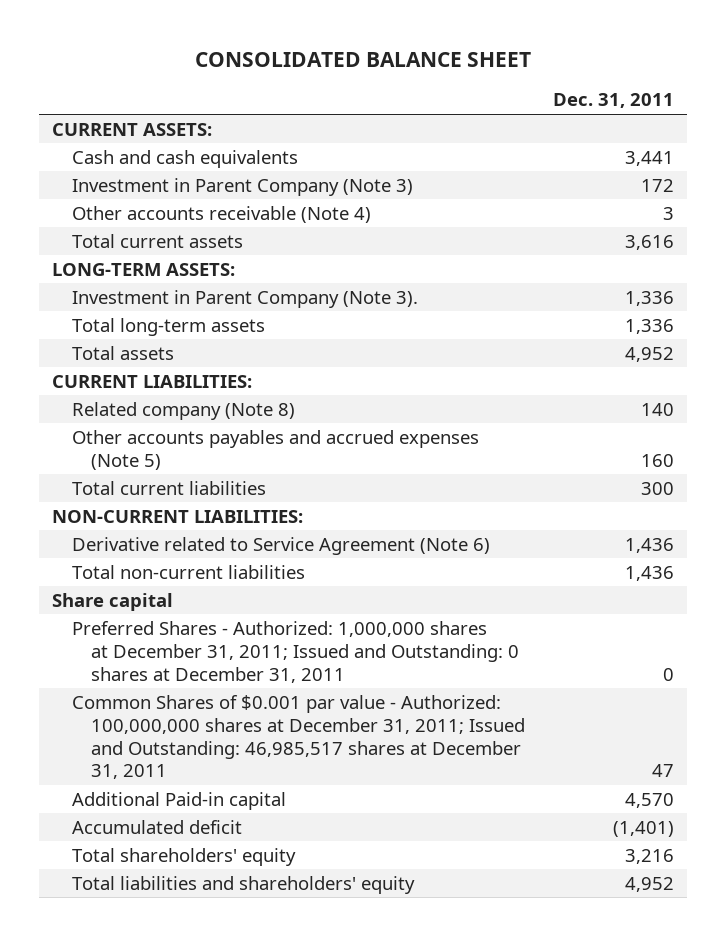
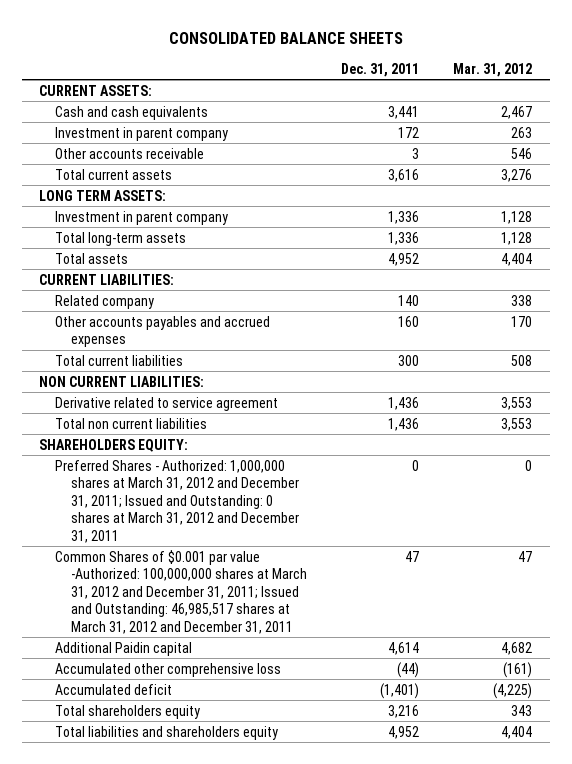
[194,52,531,68] CONSOLIDATED BALANCE SHEET -> [168,31,403,44] CONSOLIDATED BALANCE SHEETS
none -> [453,62,533,77] Mar. 31, 2012
[71,177,413,196] Investment in Parent Company (Note 3) -> [54,126,228,141] Investment in parent company
[71,205,371,223] Other accounts receivable (Note 4) -> [54,147,204,159] Other accounts receivable
[52,262,236,276] LONG-TERM ASSETS: -> [39,189,167,201] LONG TERM ASSETS:
[71,289,418,308] Investment in Parent Company (Note 3). -> [54,210,228,225] Investment in parent company
[71,401,295,420] Related company (Note 8) -> [54,294,154,309] Related company
[71,429,479,470] Other accounts payables and accrued expenses (Note 5) -> [54,315,270,348] Other accounts payables and accrued expenses
[52,592,174,611] Share capital -> none
[52,509,304,523] NON-CURRENT LIABILITIES: -> [39,375,205,387] NON CURRENT LIABILITIES:
[71,536,490,555] Derivative related to Service Agreement (Note 6) -> [54,396,278,411] Derivative related to service agreement
[71,564,305,579] Total non-current liabilities -> [54,417,207,429] Total non current liabilities
none -> [39,438,189,452] SHAREHOLDERS EQUITY:
[71,620,520,683] Preferred Shares - Authorized: 1,000,000 shares at December 31, 2011; Issued and Outstanding: 0 shares at December 31, 2011 -> [54,459,299,543] Preferred Shares - Authorized: 1,000,000 shares at March 31, 2012 and December 31, 2011; Issued and Outstanding: 0 shares at March 31, 2012 and December 31, 2011
[71,694,526,780] Common Shares of $0.001 par value - Authorized: 100,000,000 shares at December 31, 2011; Issued and Outstanding: 46,985,517 shares at December 31, 2011 -> [54,549,307,634] Common Shares of $0.001 par value -Authorized: 100,000,000 shares at March 31, 2012 and December 31, 2011; Issued and Outstanding: 46,985,517 shares at March 31, 2012 and December 31, 2011
[71,791,286,810] Additional Paid-in capital -> [54,641,192,656] Additional Paidin capital
[624,792,674,808] 4,570 -> [387,641,419,655] 4,614
none -> [54,662,281,677] Accumulated other comprehensive loss
[71,847,296,866] Total shareholders' equity -> [54,704,200,719] Total shareholders equity
[71,875,415,894] Total liabilities and shareholders' equity -> [54,725,278,740] Total liabilities and shareholders equity

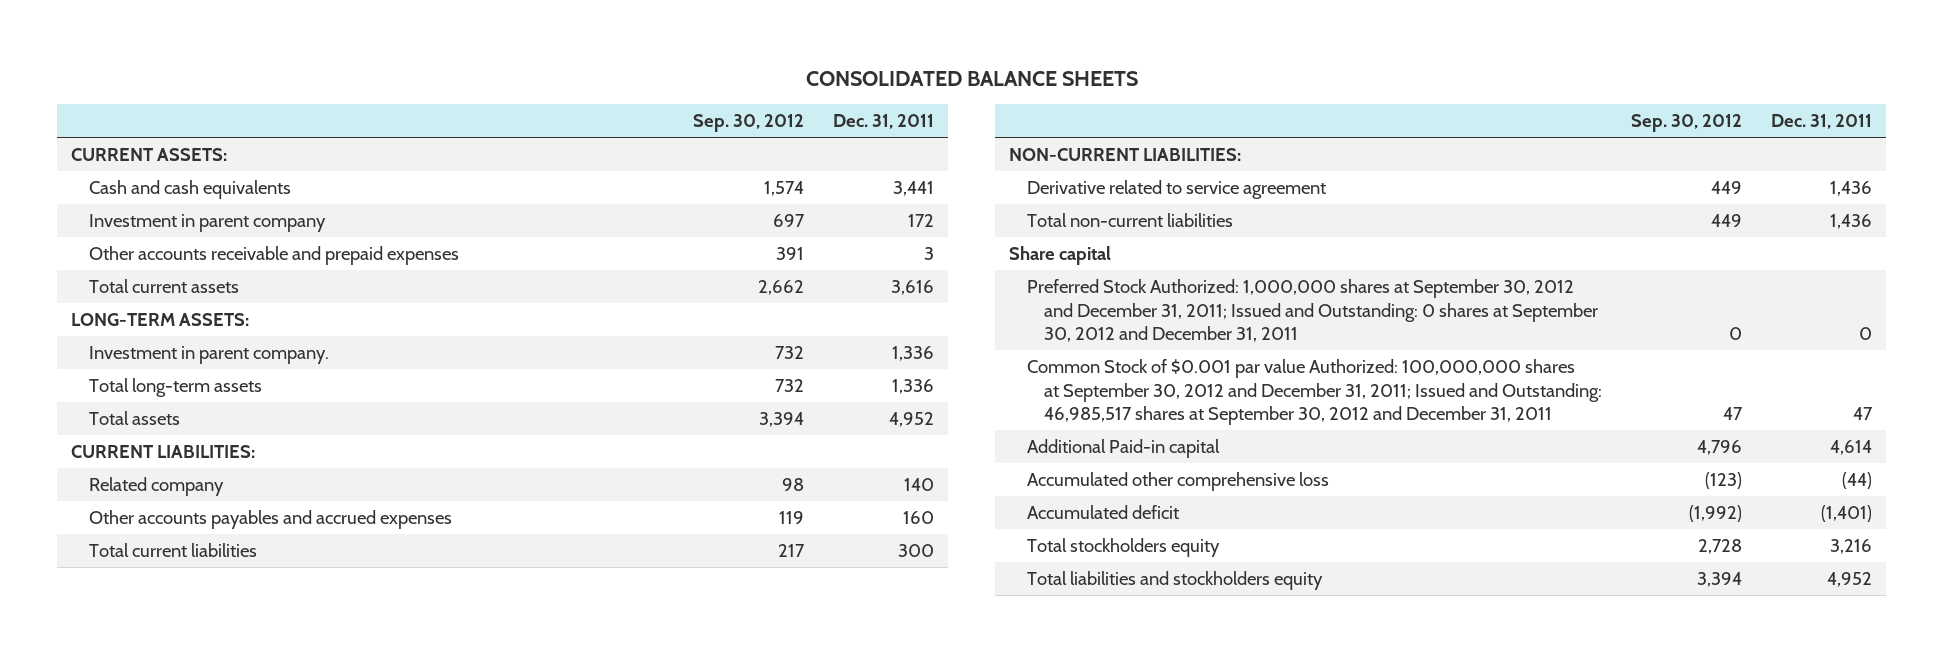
[453,62,533,77] Mar. 31, 2012 -> none
none -> [693,114,805,133] Sep. 30, 2012
[54,147,204,159] Other accounts receivable -> [89,245,460,265] Other accounts receivable and prepaid expenses
[39,189,167,201] LONG TERM ASSETS: -> [71,312,250,326] LONG-TERM ASSETS:
[54,210,228,225] Investment in parent company -> [89,345,330,364] Investment in parent company.
[39,375,205,387] NON CURRENT LIABILITIES: -> [1008,147,1241,161] NON-CURRENT LIABILITIES:
[39,438,189,452] SHAREHOLDERS EQUITY: -> none
[54,417,207,429] Total non current liabilities -> [1026,212,1233,227] Total non-current liabilities
none -> [1008,245,1111,265] Share capital
[54,459,299,543] Preferred Shares - Authorized: 1,000,000 shares at March 31, 2012 and December 31, 2011; Issued and Outstanding: 0 shares at March 31, 2012 and December 31, 2011 -> [1026,278,1599,343] Preferred Stock Authorized: 1,000,000 shares at September 30, 2012 and December 31, 2011; Issued and Outstanding: 0 shares at September 30, 2012 and December 31, 2011
[54,549,307,634] Common Shares of $0.001 par value -Authorized: 100,000,000 shares at March 31, 2012 and December 31, 2011; Issued and Outstanding: 46,985,517 shares at March 31, 2012 and December 31, 2011 -> [1026,358,1603,426] Common Stock of $0.001 par value Authorized: 100,000,000 shares at September 30, 2012 and December 31, 2011; Issued and Outstanding: 46,985,517 shares at September 30, 2012 and December 31, 2011
[54,641,192,656] Additional Paidin capital -> [1026,438,1220,458] Additional Paid-in capital
[54,704,200,719] Total shareholders equity -> [1026,537,1220,557] Total stockholders equity
[54,725,278,740] Total liabilities and shareholders equity -> [1026,570,1323,590] Total liabilities and stockholders equity

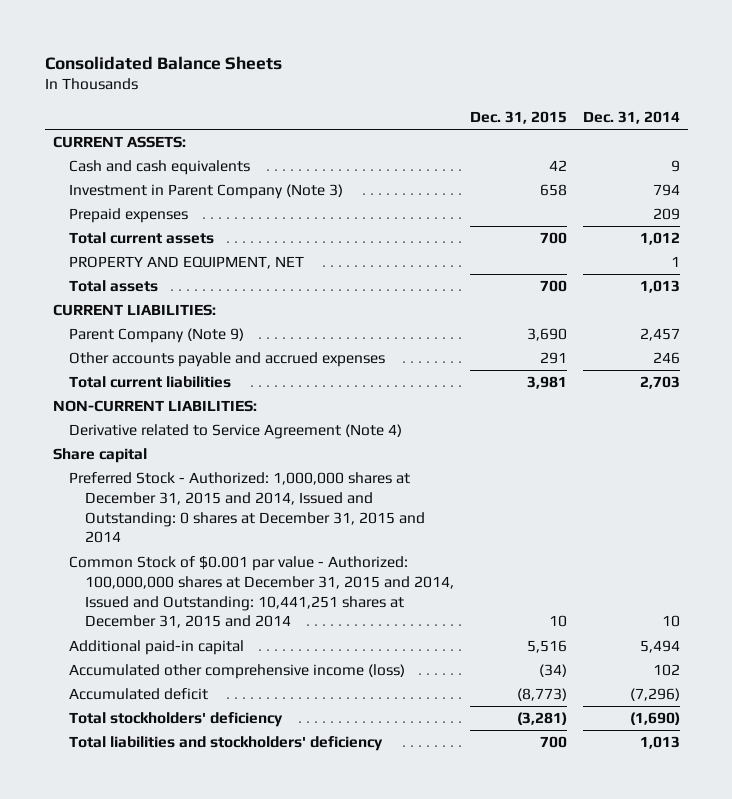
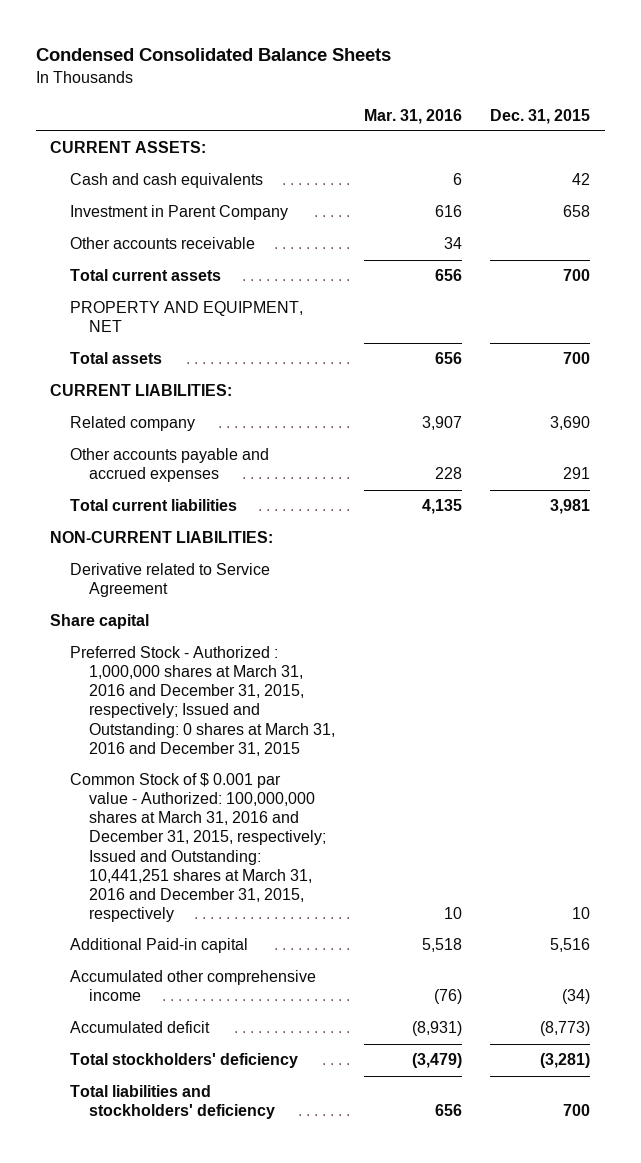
[44,55,282,70] Consolidated Balance Sheets -> [35,48,391,62] Condensed Consolidated Balance Sheets
[582,110,680,124] Dec. 31, 2014 -> none
none -> [363,108,462,124] Mar. 31, 2016
[68,208,188,224] Prepaid expenses -> none
[68,184,343,200] Investment in Parent Company (Note 3) -> [69,205,288,221] Investment in Parent Company
none -> [69,237,255,250] Other accounts receivable
[68,328,244,344] Parent Company (Note 9) -> [69,416,195,432] Related company
[68,424,402,440] Derivative related to Service Agreement (Note 4) -> [69,563,270,598] Derivative related to Service Agreement
[68,472,425,544] Preferred Stock - Authorized: 1,000,000 shares at December 31, 2015 and 2014, Issued and Outstanding: 0 shares at December 31, 2015 and 2014 -> [69,646,336,756] Preferred Stock - Authorized : 1,000,000 shares at March 31, 2016 and December 31, 2015, respectively; Issued and Outstanding: 0 shares at March 31, 2016 and December 31, 2015
[68,556,454,629] Common Stock of $0.001 par value - Authorized: 100,000,000 shares at December 31, 2015 and 2014, Issued and Outstanding: 10,441,251 shares at December 31, 2015 and 2014 -> [69,773,327,922] Common Stock of $ 0.001 par value - Authorized: 100,000,000 shares at March 31, 2016 and December 31, 2015, respectively; Issued and Outstanding: 10,441,251 shares at March 31, 2016 and December 31, 2015, respectively
[68,640,244,656] Additional paid-in capital -> [69,938,248,954] Additional Paid-in capital
[68,664,405,680] Accumulated other comprehensive income (loss) -> [69,970,316,1002] Accumulated other comprehensive income

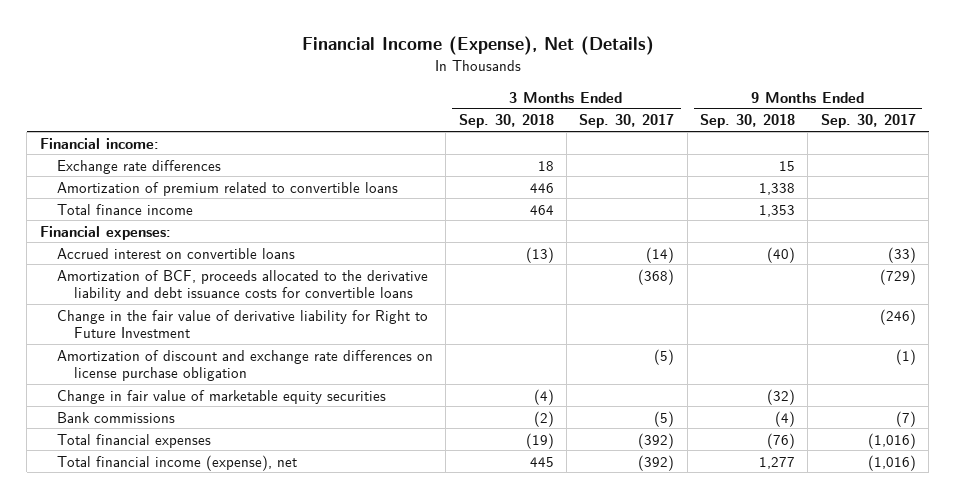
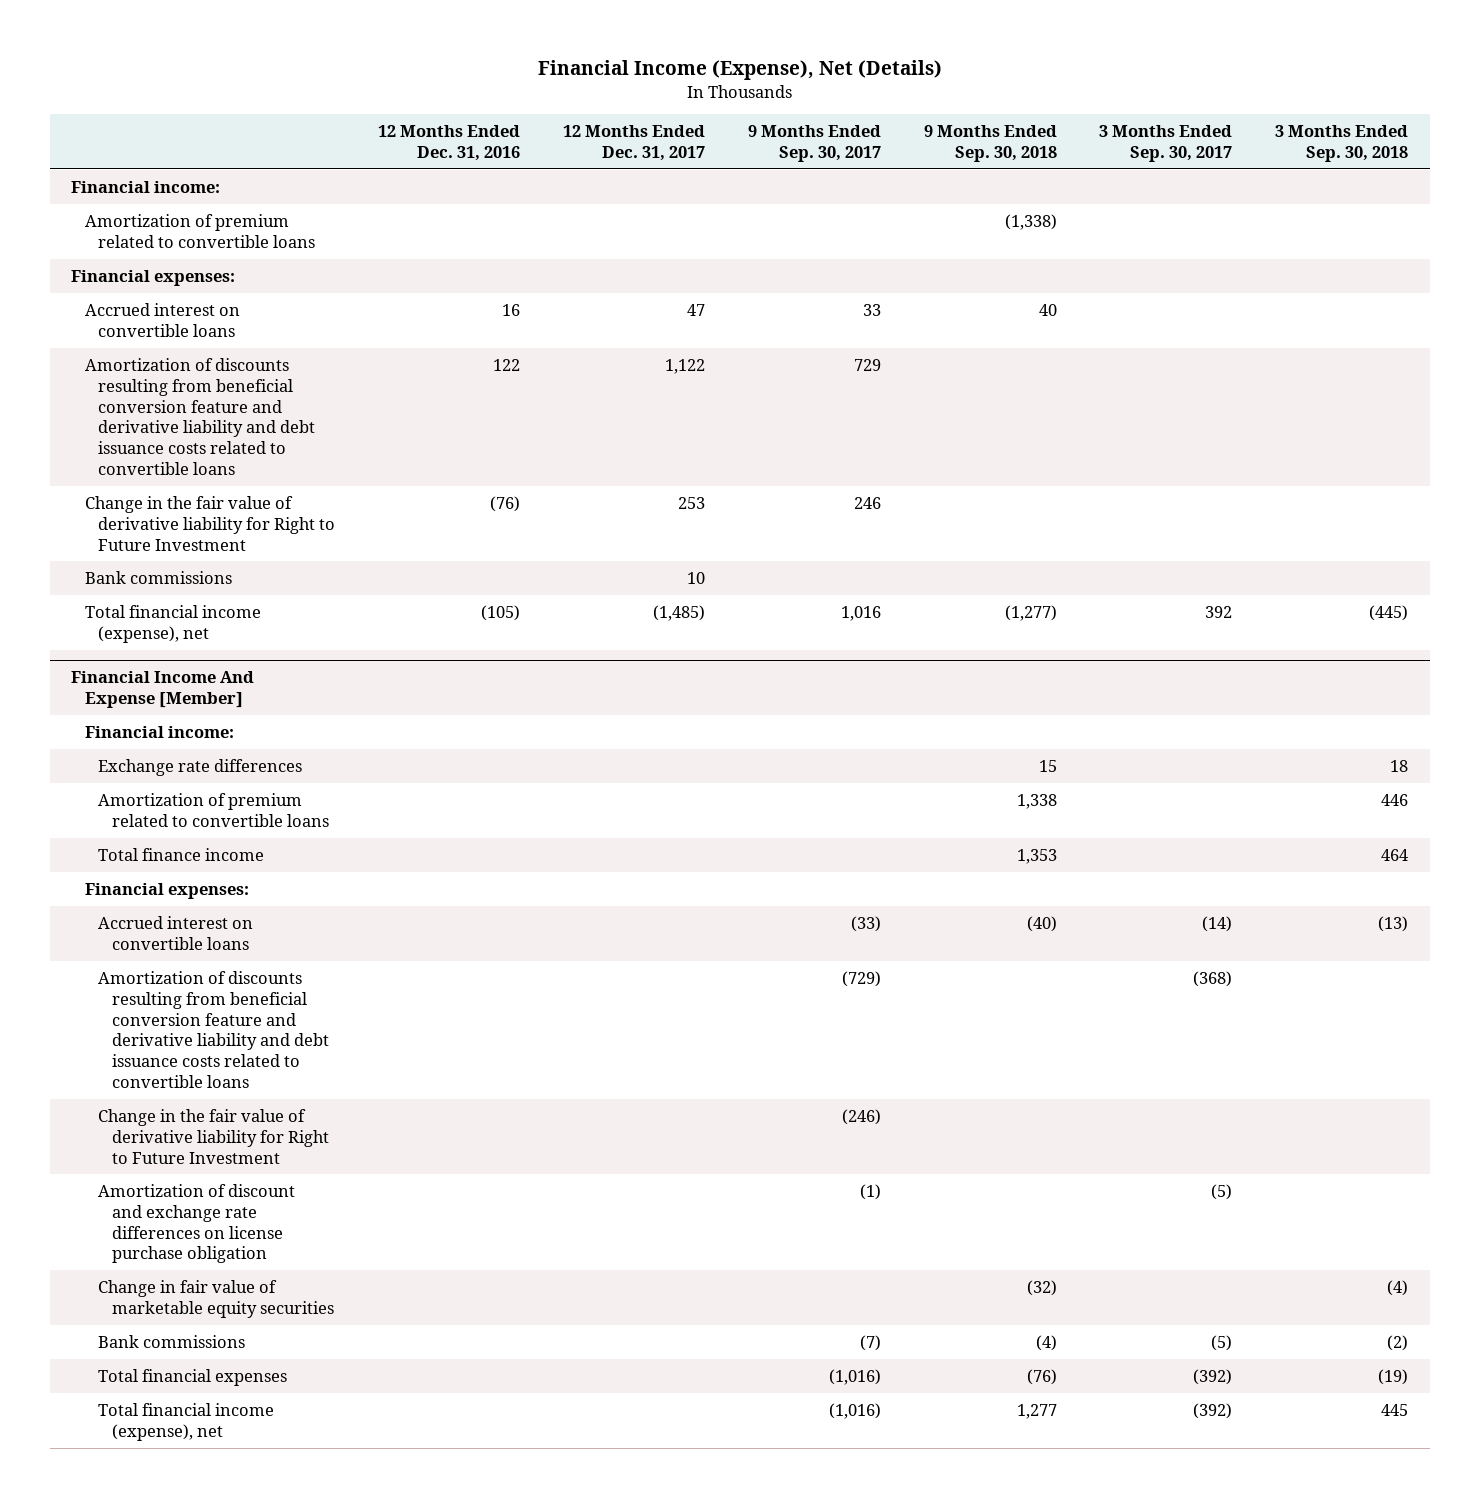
none -> [378,124,521,161] 12 Months Ended Dec. 31, 2016
none -> [562,124,705,161] 12 Months Ended Dec. 31, 2017
none -> [84,213,316,248] Amortization of premium related to convertible loans
none -> [71,269,236,286] Financial expenses:
none -> [84,302,240,337] Accrued interest on convertible loans
none -> [84,357,316,476] Amortization of discounts resulting from beneficial conversion feature and derivative liability and debt issuance costs related to convertible loans
none -> [84,495,336,551] Change in the fair value of derivative liability for Right to Future Investment
none -> [84,570,232,584] Bank commissions
none -> [84,604,261,643] Total financial income (expense), net
none -> [71,671,255,709] Financial Income And Expense [Member]
none -> [84,725,234,738] Financial income:
[56,269,428,302] Amortization of BCF, proceeds allocated to the derivative liability and debt issuance costs for convertible loans -> [98,970,329,1089] Amortization of discounts resulting from beneficial conversion feature and derivative liability and debt issuance costs related to convertible loans

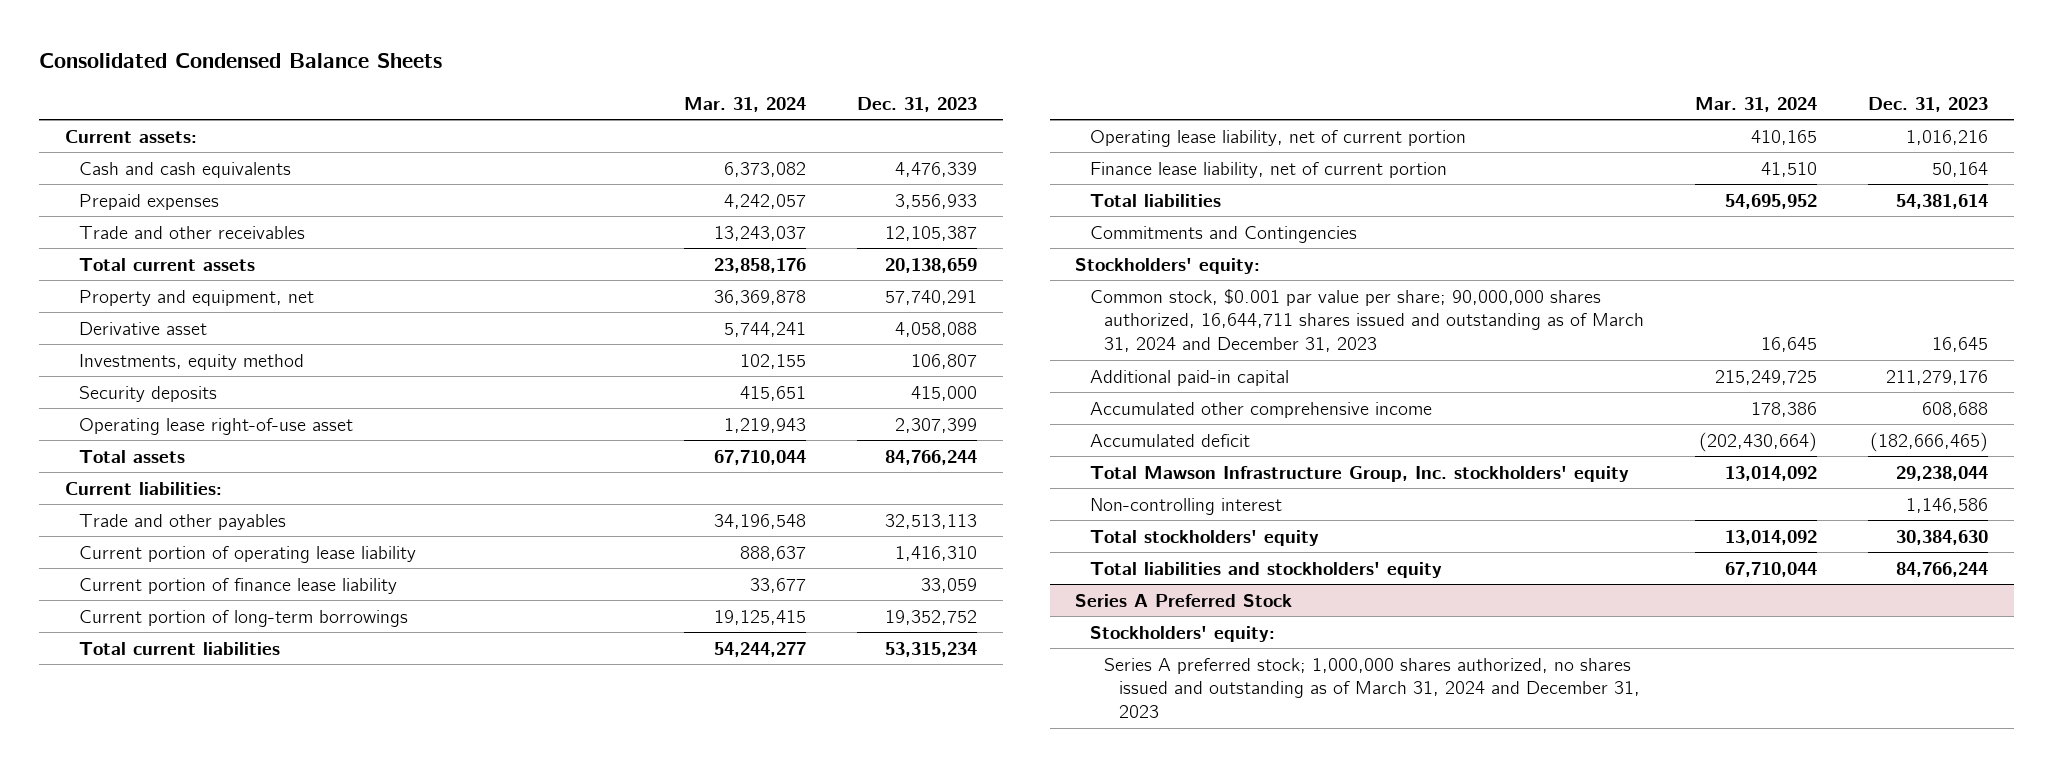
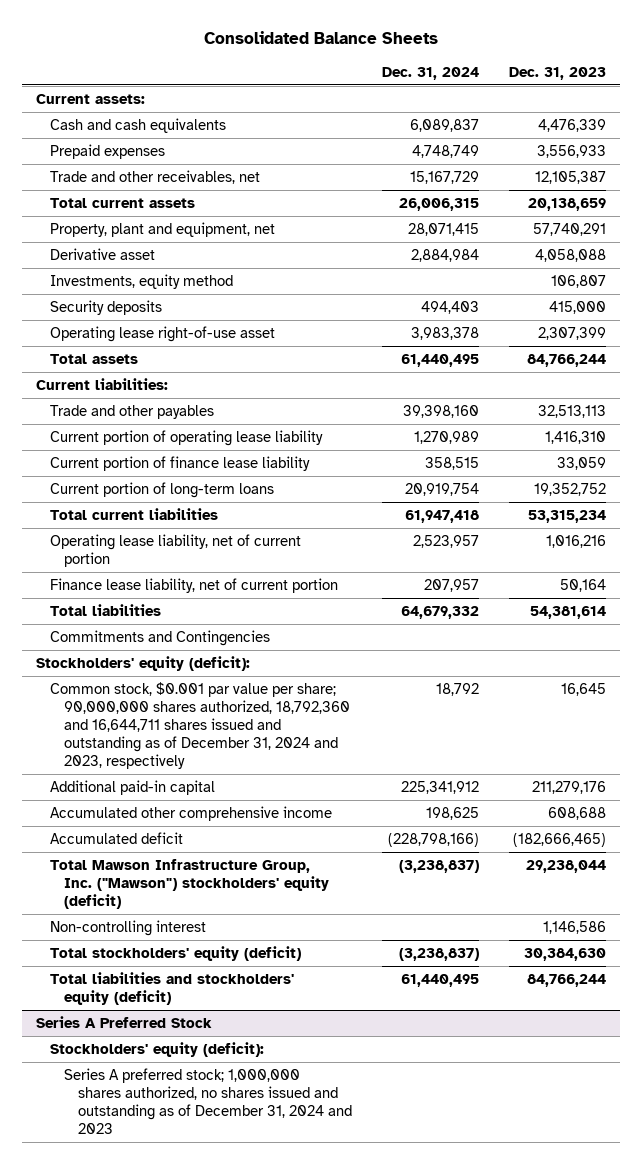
[39,53,443,69] Consolidated Condensed Balance Sheets -> [204,31,439,45] Consolidated Balance Sheets
[684,96,807,112] Mar. 31, 2024 -> none
none -> [381,66,479,80] Dec. 31, 2024
[79,225,306,239] Trade and other receivables -> [50,170,261,185] Trade and other receivables, net
[79,289,315,306] Property and equipment, net -> [50,222,276,238] Property, plant and equipment, net
[79,609,409,627] Current portion of long-term borrowings -> [50,482,275,499] Current portion of long-term loans
[1075,257,1261,274] Stockholders' equity: -> [36,656,251,672] Stockholders' equity (deficit):
[1089,288,1645,353] Common stock, $0.001 par value per share; 90,000,000 shares authorized, 16,644,711 shares issued and outstanding as of March 31, 2024 and December 31, 2023 -> [50,682,351,770] Common stock, $0.001 par value per share; 90,000,000 shares authorized, 18,792,360 and 16,644,711 shares issued and outstanding as of December 31, 2024 and 2023, respectively
[1089,465,1629,482] Total Mawson Infrastructure Group, Inc. stockholders' equity -> [50,859,330,910] Total Mawson Infrastructure Group, Inc. ("Mawson") stockholders' equity (deficit)
[1089,529,1319,546] Total stockholders' equity -> [50,946,302,962] Total stockholders' equity (deficit)
[1089,561,1442,578] Total liabilities and stockholders' equity -> [50,972,295,1006] Total liabilities and stockholders' equity (deficit)
[1089,625,1275,642] Stockholders' equity: -> [50,1042,265,1058] Stockholders' equity (deficit):
[1104,657,1640,719] Series A preferred stock; 1,000,000 shares authorized, no shares issued and outstanding as of March 31, 2024 and December 31, 2023 -> [64,1068,353,1135] Series A preferred stock; 1,000,000 shares authorized, no shares issued and outstanding as of December 31, 2024 and 2023

